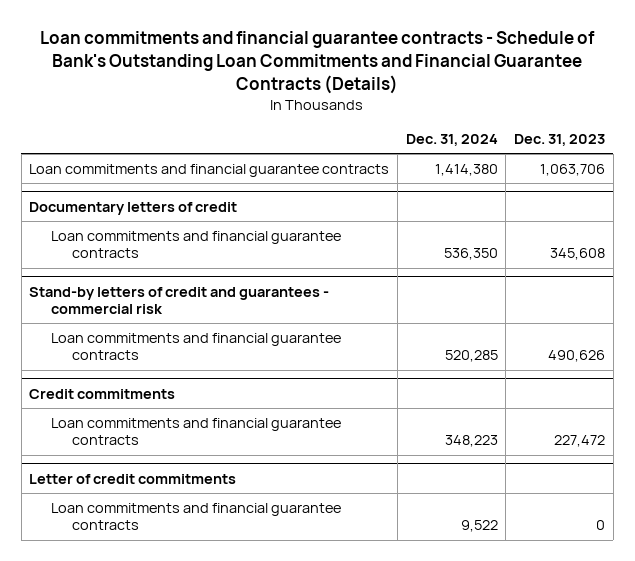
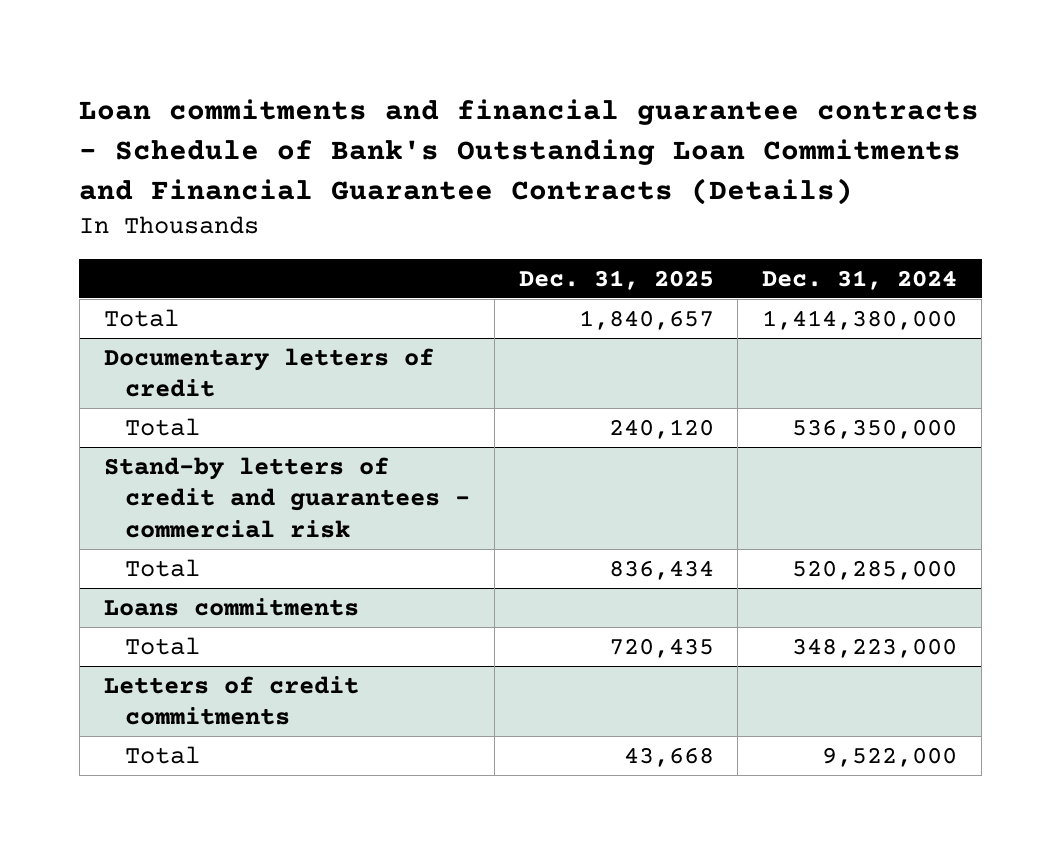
[514,134,606,147] Dec. 31, 2023 -> none
none -> [518,269,714,290] Dec. 31, 2025
[29,163,390,177] Loan commitments and financial guarantee contracts -> none
none -> [103,308,179,327] Total
[50,230,341,259] Loan commitments and financial guarantee contracts -> none
none -> [124,417,200,436] Total
[50,332,341,361] Loan commitments and financial guarantee contracts -> none
[29,388,176,399] Credit commitments -> none
[50,417,341,446] Loan commitments and financial guarantee contracts -> none
[50,502,341,531] Loan commitments and financial guarantee contracts -> none
none -> [124,558,200,577] Total
none -> [103,597,359,616] Loans commitments
none -> [124,636,200,655] Total
[29,473,237,484] Letter of credit commitments -> [103,675,359,726] Letters of credit commitments
none -> [124,745,200,764] Total

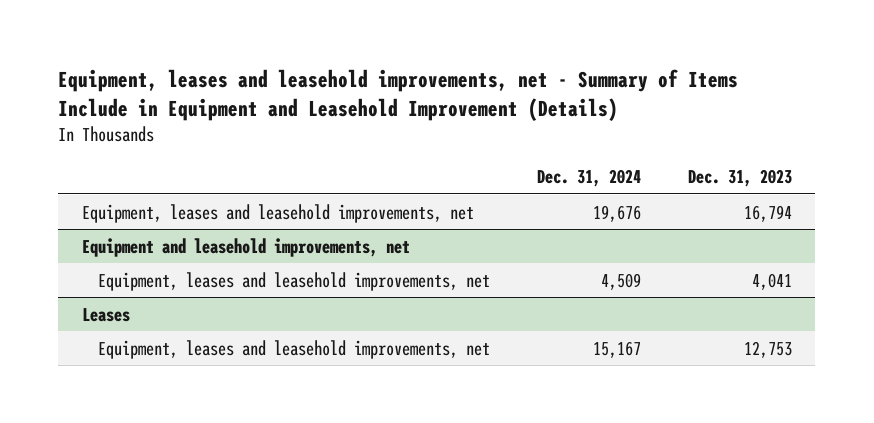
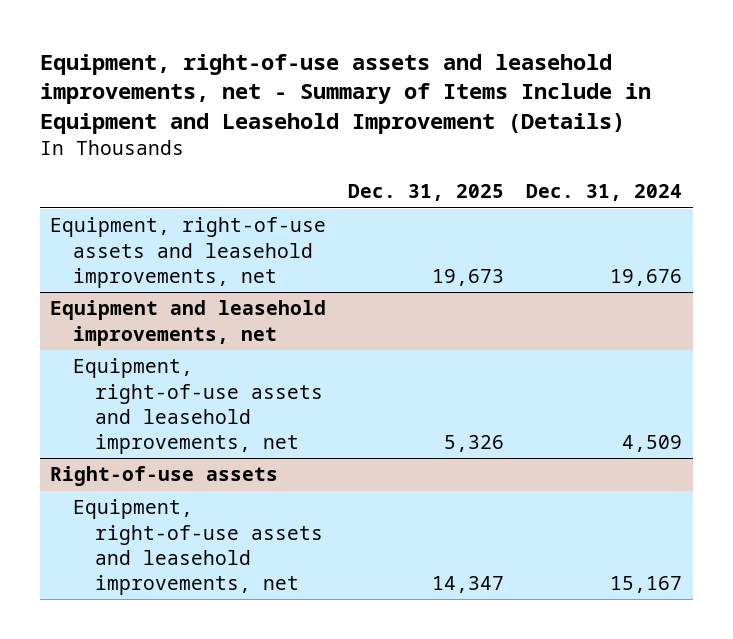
[58,69,739,121] Equipment, leases and leasehold improvements, net - Summary of Items Include in Equipment and Leasehold Improvement (Details) -> [39,53,651,135] Equipment, right-of-use assets and leasehold improvements, net - Summary of Items Include in Equipment and Leasehold Improvement (Details)
[687,169,792,188] Dec. 31, 2023 -> none
none -> [348,184,505,202] Dec. 31, 2025
[81,203,474,223] Equipment, leases and leasehold improvements, net -> [50,217,327,288] Equipment, right-of-use assets and leasehold improvements, net
[97,271,490,291] Equipment, leases and leasehold improvements, net -> [72,358,324,454] Equipment, right-of-use assets and leasehold improvements, net
[81,307,130,322] Leases -> [50,466,279,487] Right-of-use assets
[97,339,490,359] Equipment, leases and leasehold improvements, net -> [72,499,324,595] Equipment, right-of-use assets and leasehold improvements, net

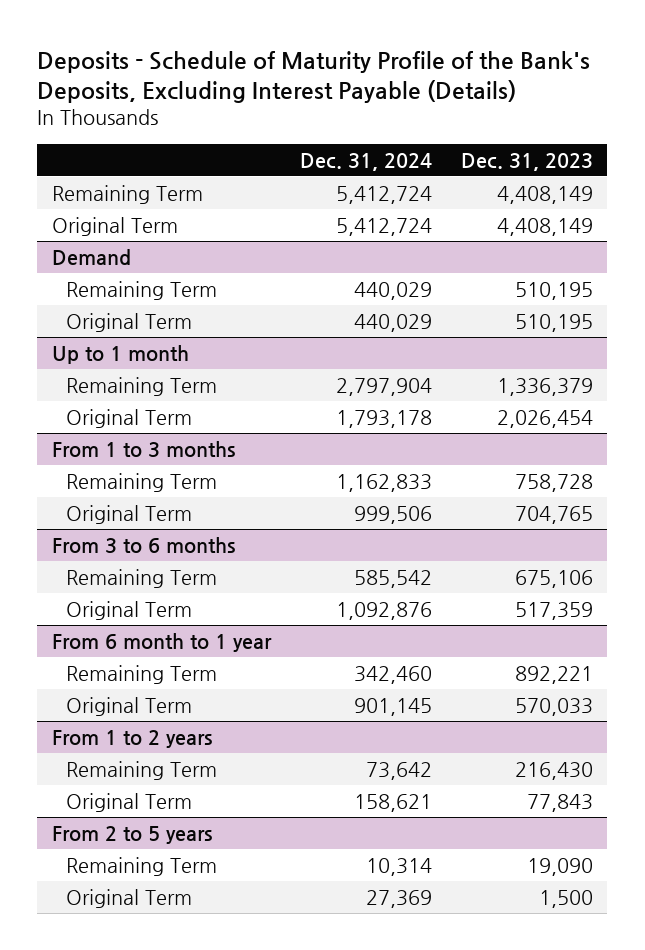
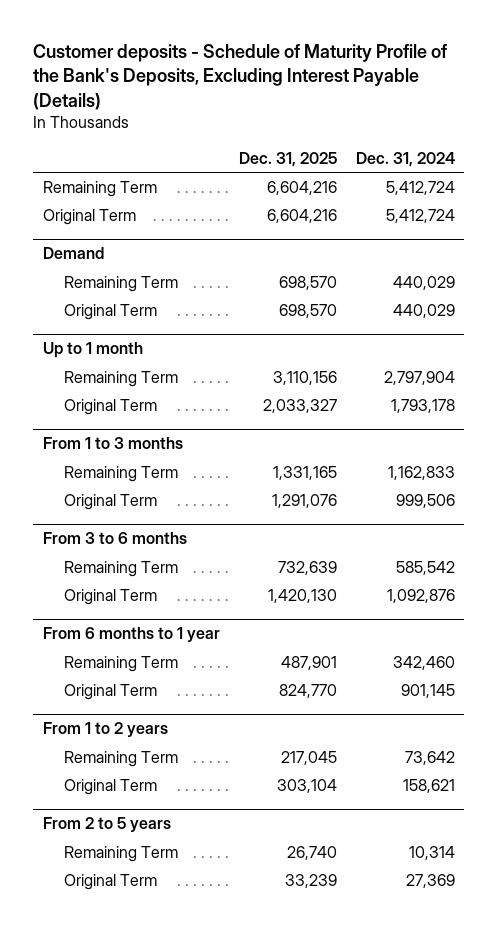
[37,50,591,103] Deposits - Schedule of Maturity Profile of the Bank's Deposits, Excluding Interest Payable (Details) -> [33,43,448,110] Customer deposits - Schedule of Maturity Profile of the Bank's Deposits, Excluding Interest Payable (Details)
[460,152,593,171] Dec. 31, 2023 -> none
none -> [238,151,337,167] Dec. 31, 2025
[51,632,272,652] From 6 month to 1 year -> [42,627,220,643] From 6 months to 1 year

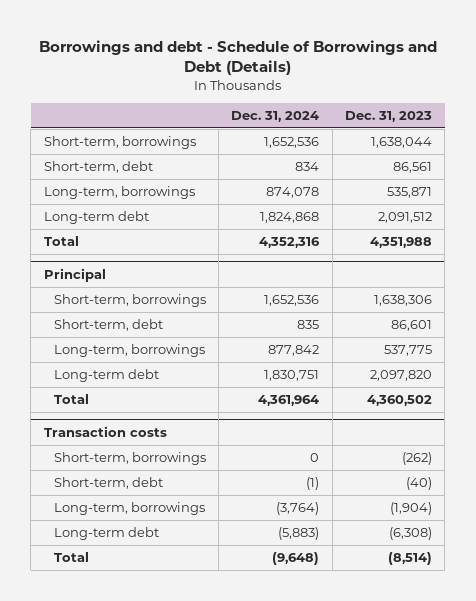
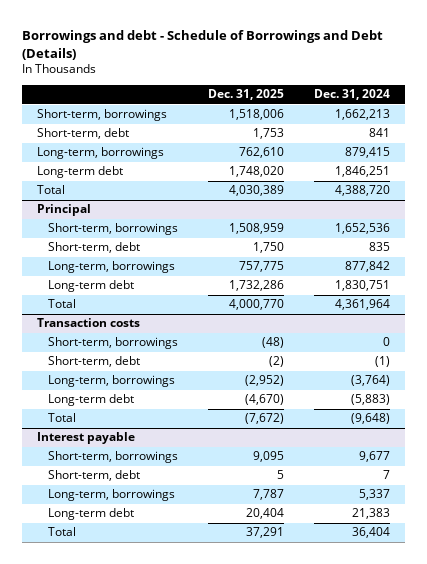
[344,111,432,123] Dec. 31, 2023 -> none
none -> [207,89,284,101] Dec. 31, 2025
[264,136,320,148] 1,652,536 -> [335,109,391,121] 1,662,213
[295,161,320,171] 834 -> [369,128,391,138] 841
[266,186,320,198] 874,078 -> [345,147,391,159] 879,415
[260,211,320,223] 1,824,868 -> [335,166,391,178] 1,846,251
[259,236,321,248] 4,352,316 -> [335,185,391,197] 4,388,720
none -> [37,432,136,445] Interest payable
none -> [47,451,178,464] Short-term, borrowings
none -> [47,470,140,482] Short-term, debt
none -> [47,489,175,502] Long-term, borrowings
none -> [47,508,134,521] Long-term debt
none -> [47,527,76,537] Total

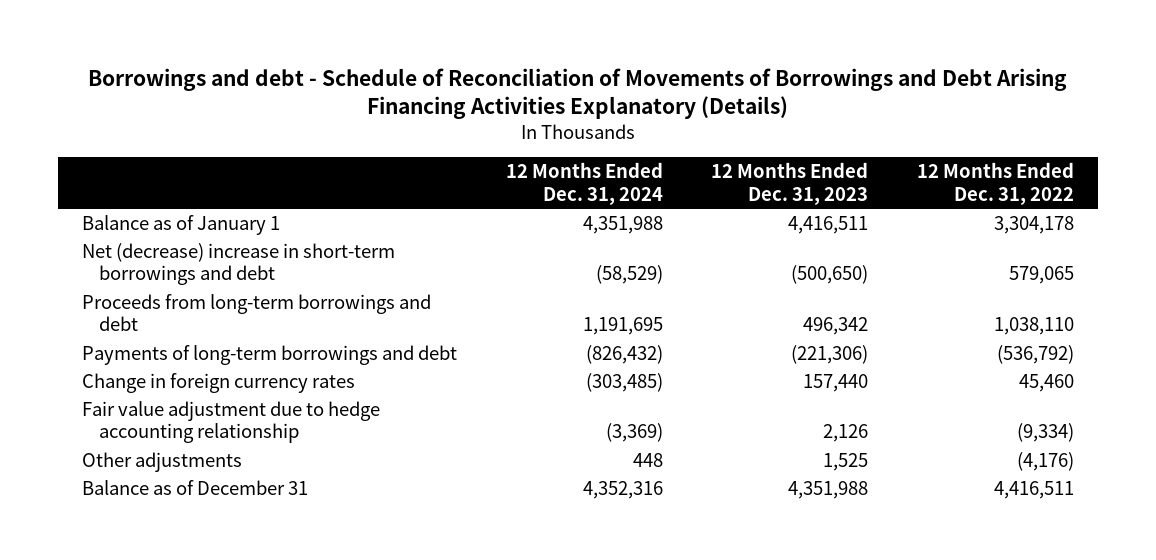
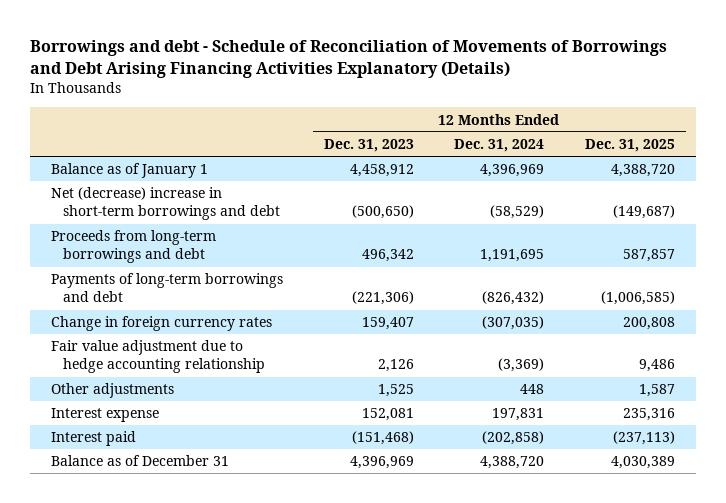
[916,162,1074,205] 12 Months Ended Dec. 31, 2022 -> none
none -> [585,139,676,153] Dec. 31, 2025
[582,215,663,234] 4,351,988 -> [480,164,545,178] 4,396,969
[788,215,869,234] 4,416,511 -> [349,164,414,178] 4,458,912
[585,372,663,392] (303,485) -> [482,316,545,331] (307,035)
[803,373,869,392] 157,440 -> [361,317,414,331] 159,407
none -> [50,408,159,423] Interest expense
none -> [50,431,136,447] Interest paid
[582,480,663,499] 4,352,316 -> [480,456,545,470] 4,388,720
[788,480,869,499] 4,351,988 -> [349,456,414,470] 4,396,969

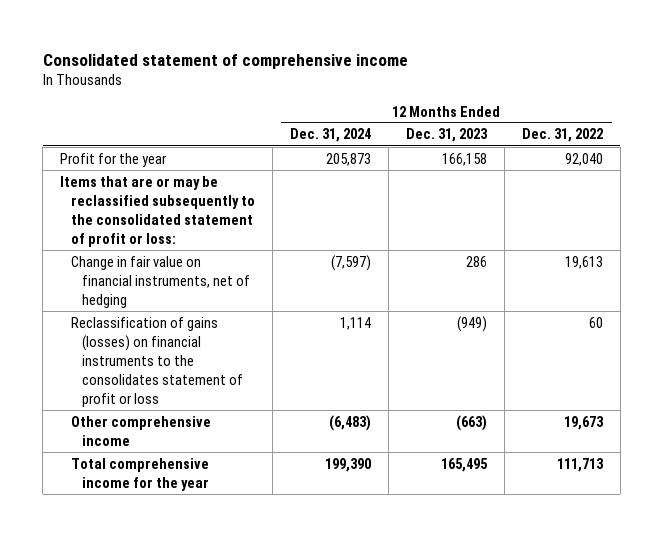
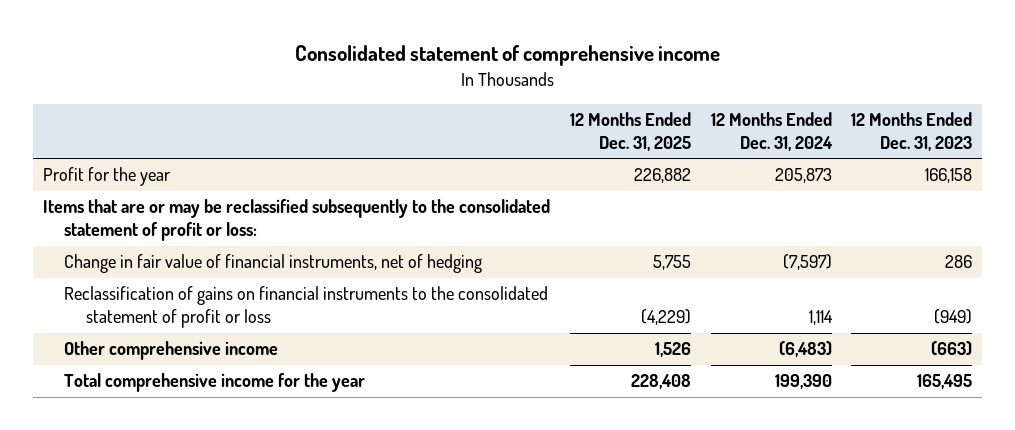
[521,128,603,143] Dec. 31, 2022 -> none
none -> [569,112,691,152] 12 Months Ended Dec. 31, 2025
[71,255,251,308] Change in fair value on financial instruments, net of hedging -> [64,254,483,274] Change in fair value of financial instruments, net of hedging
[71,316,244,407] Reclassification of gains (losses) on financial instruments to the consolidates statement of profit or loss -> [64,286,549,329] Reclassification of gains on financial instruments to the consolidated statement of profit or loss

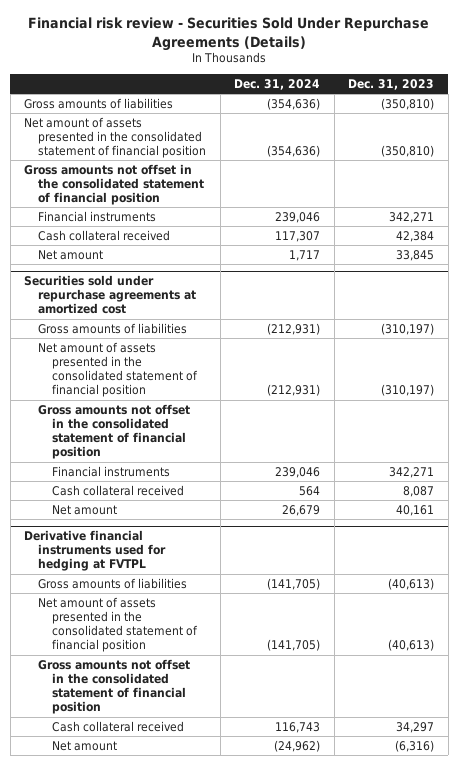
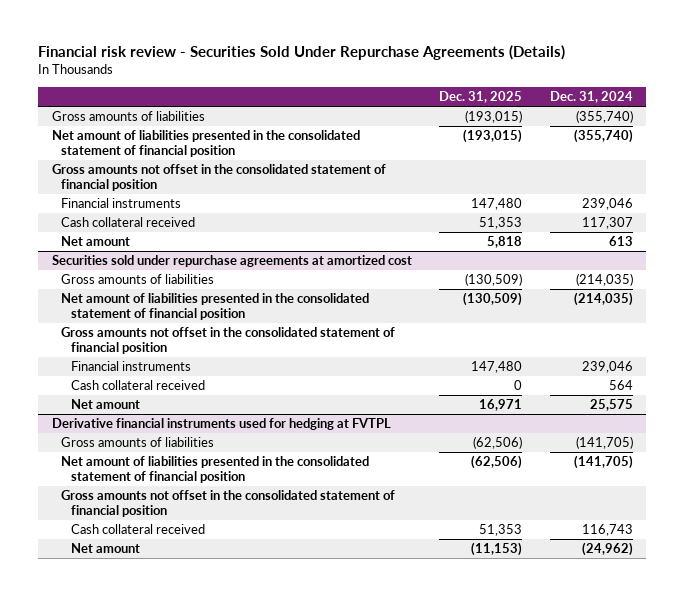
[348,78,435,90] Dec. 31, 2023 -> none
none -> [439,91,523,104] Dec. 31, 2025
[267,97,321,110] (354,636) -> [575,110,633,124] (355,740)
[24,116,207,159] Net amount of assets presented in the consolidated statement of financial position -> [51,130,360,157] Net amount of liabilities presented in the consolidated statement of financial position
[267,145,321,158] (354,636) -> [573,129,633,144] (355,740)
[289,249,321,261] 1,717 -> [608,236,633,247] 613
[267,322,321,335] (212,931) -> [575,273,633,287] (214,035)
[38,341,199,398] Net amount of assets presented in the consolidated statement of financial position -> [61,293,370,320] Net amount of liabilities presented in the consolidated statement of financial position
[267,384,321,397] (212,931) -> [573,292,633,307] (214,035)
[282,504,321,516] 26,679 -> [589,399,633,412] 25,575
[38,596,199,653] Net amount of assets presented in the consolidated statement of financial position -> [61,456,370,483] Net amount of liabilities presented in the consolidated statement of financial position

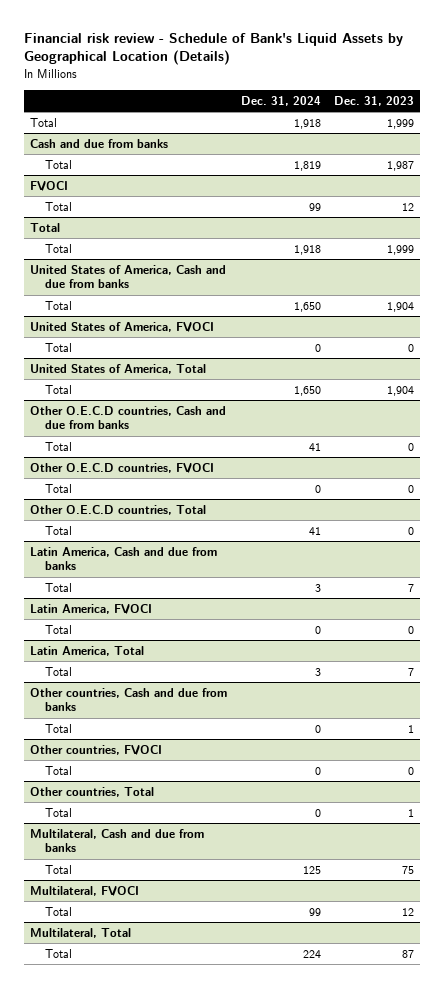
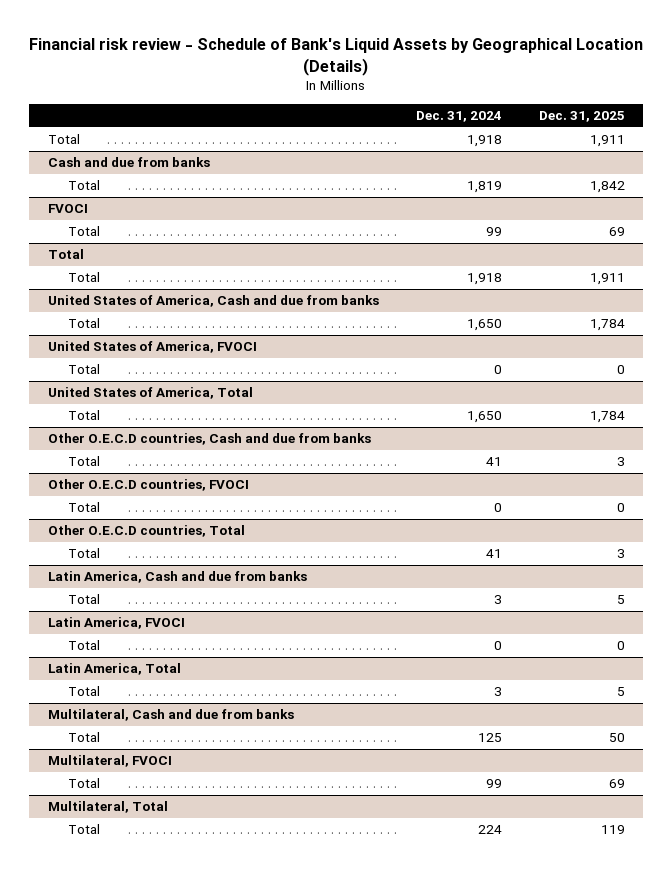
[333,95,414,106] Dec. 31, 2023 -> none
none -> [538,111,625,123] Dec. 31, 2025
[30,687,228,712] Other countries, Cash and due from banks -> none
[45,723,73,733] Total -> none
[30,744,163,756] Other countries, FVOCI -> none
[45,765,73,775] Total -> none
[30,786,155,797] Other countries, Total -> none
[45,807,73,817] Total -> none

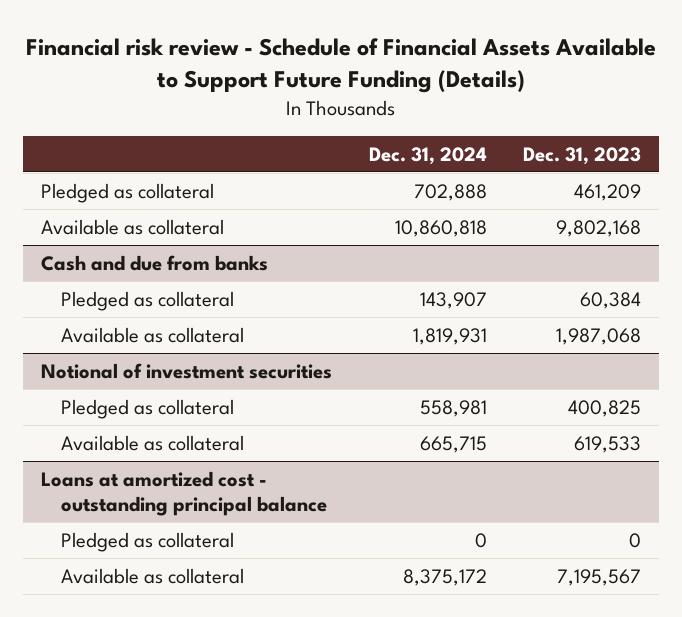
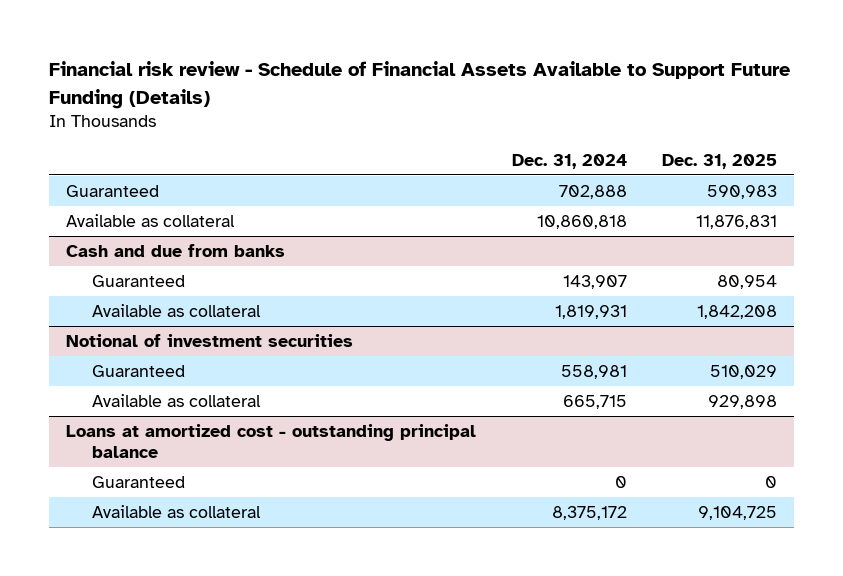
[523,146,642,165] Dec. 31, 2023 -> none
none -> [661,153,777,169] Dec. 31, 2025
[41,182,215,203] Pledged as collateral -> [66,184,160,197] Guaranteed
[61,290,235,311] Pledged as collateral -> [91,274,185,287] Guaranteed
[61,398,235,419] Pledged as collateral -> [91,364,185,377] Guaranteed
[61,531,235,552] Pledged as collateral -> [91,475,185,488] Guaranteed

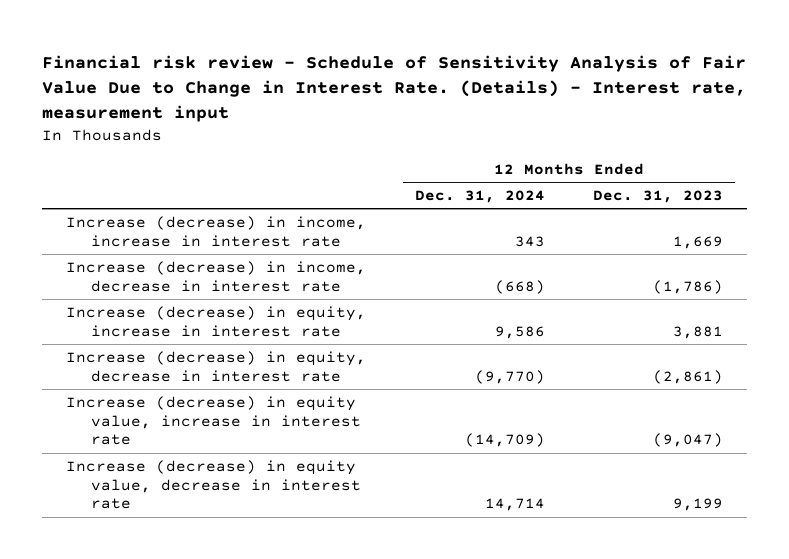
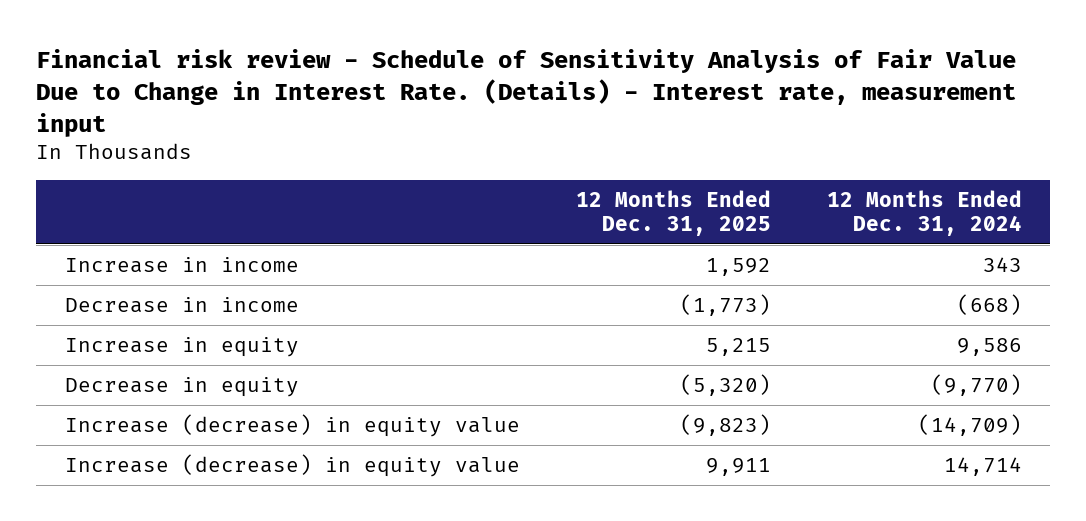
[592,190,723,204] Dec. 31, 2023 -> none
none -> [575,189,771,236] 12 Months Ended Dec. 31, 2025
[66,215,367,247] Increase (decrease) in income, increase in interest rate -> [64,257,299,274] Increase in income
[66,260,367,292] Increase (decrease) in income, decrease in interest rate -> [64,297,299,314] Decrease in income
[66,305,367,337] Increase (decrease) in equity, increase in interest rate -> [64,337,299,358] Increase in equity
[66,350,367,382] Increase (decrease) in equity, decrease in interest rate -> [64,377,299,398] Decrease in equity
[66,395,361,446] Increase (decrease) in equity value, increase in interest rate -> [64,414,520,438] Increase (decrease) in equity value
[66,459,361,510] Increase (decrease) in equity value, decrease in interest rate -> [64,454,520,478] Increase (decrease) in equity value

